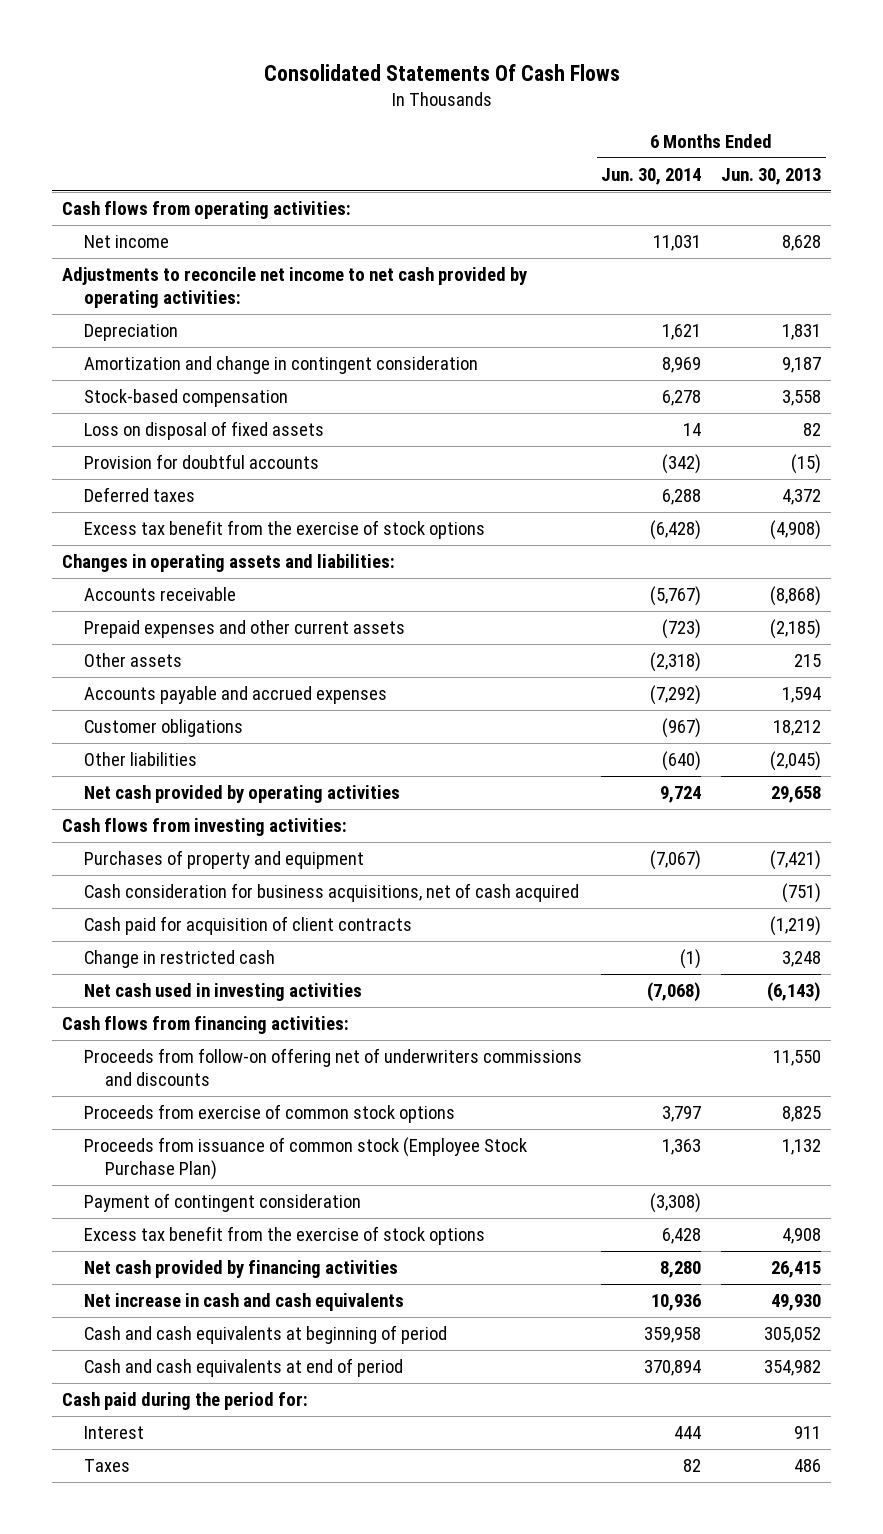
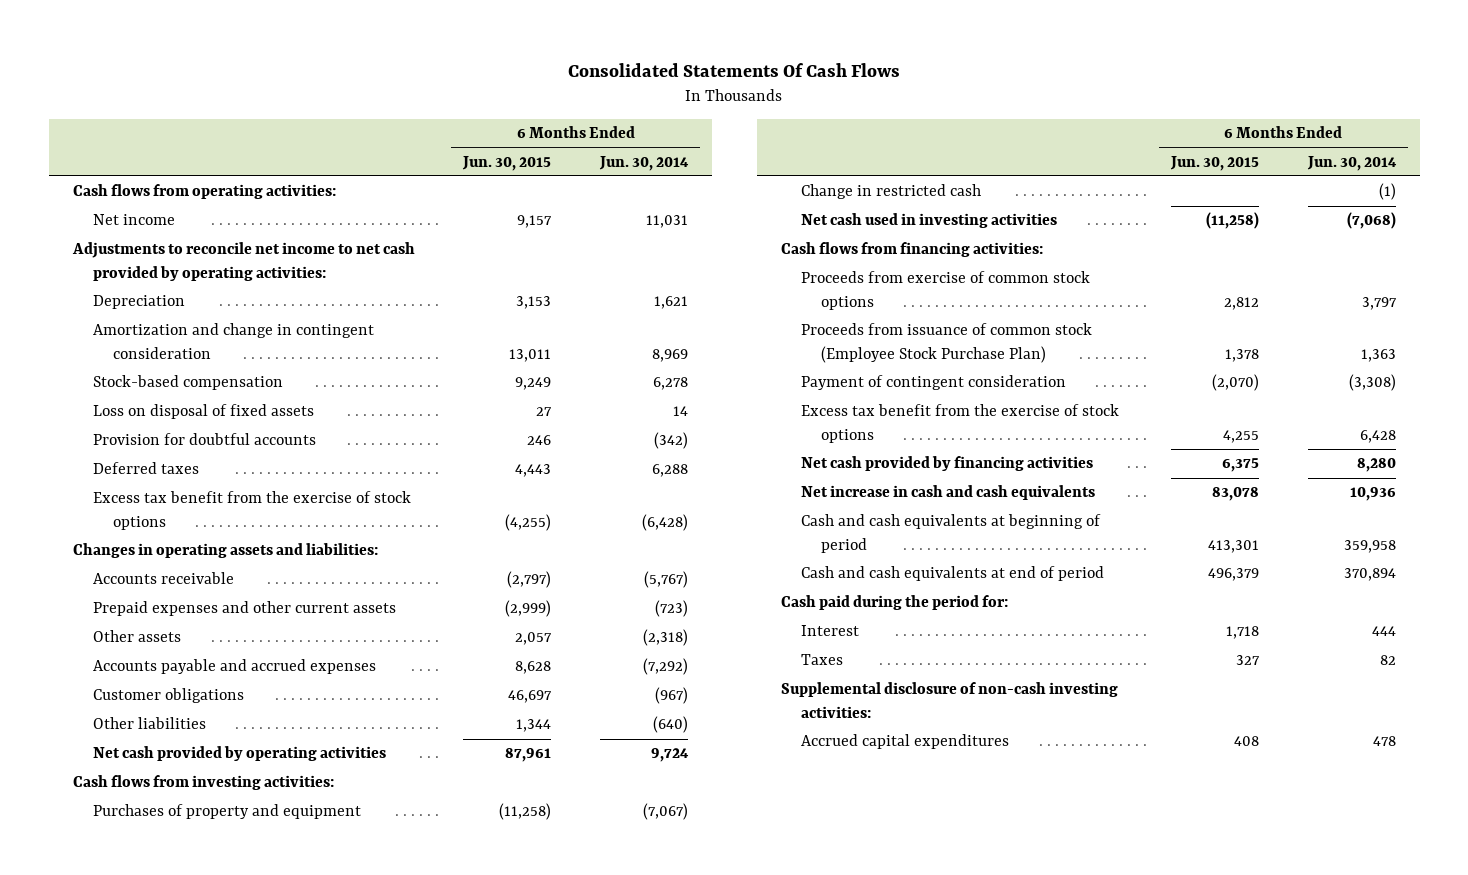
[721,167,822,185] Jun. 30, 2013 -> none
none -> [462,155,552,171] Jun. 30, 2015
[83,883,579,903] Cash consideration for business acquisitions, net of cash acquired -> none
[83,916,412,936] Cash paid for acquisition of client contracts -> none
[83,1048,582,1087] Proceeds from follow-on offering net of underwriters commissions and discounts -> none
none -> [780,682,1118,718] Supplemental disclosure of non-cash investing activities:
none -> [800,734,1009,750] Accrued capital expenditures

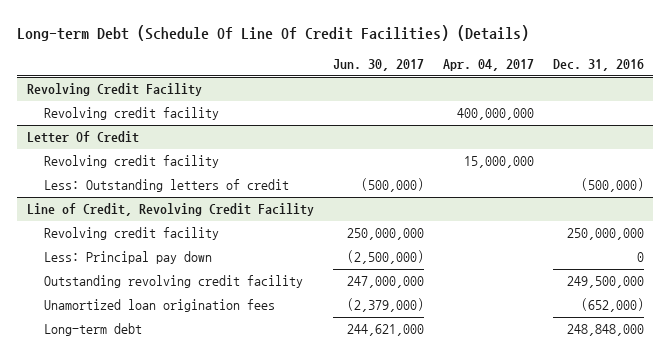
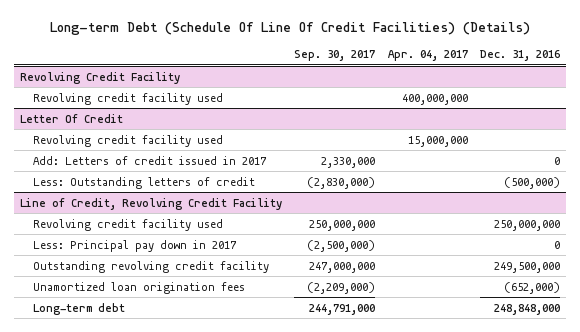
[332,59,424,72] Jun. 30, 2017 -> none
none -> [294,50,376,62] Sep. 30, 2017
[44,107,220,121] Revolving credit facility -> [32,92,223,105] Revolving credit facility used
[44,155,220,169] Revolving credit facility -> [32,134,223,147] Revolving credit facility used
none -> [32,155,267,165] Add: Letters of credit issued in 2017
[44,227,220,241] Revolving credit facility -> [32,218,223,231] Revolving credit facility used
[44,251,213,265] Less: Principal pay down -> [32,239,237,252] Less: Principal pay down in 2017

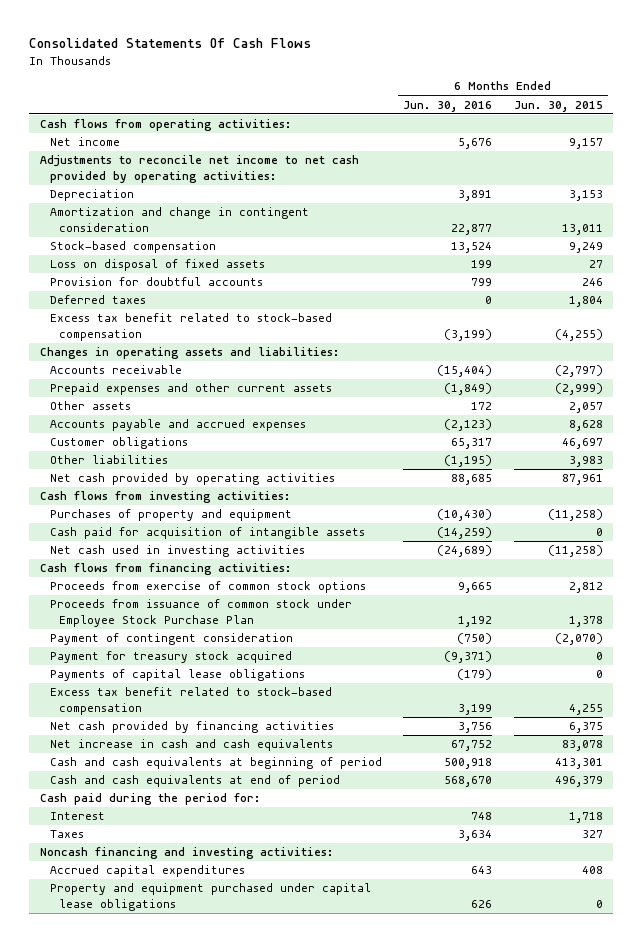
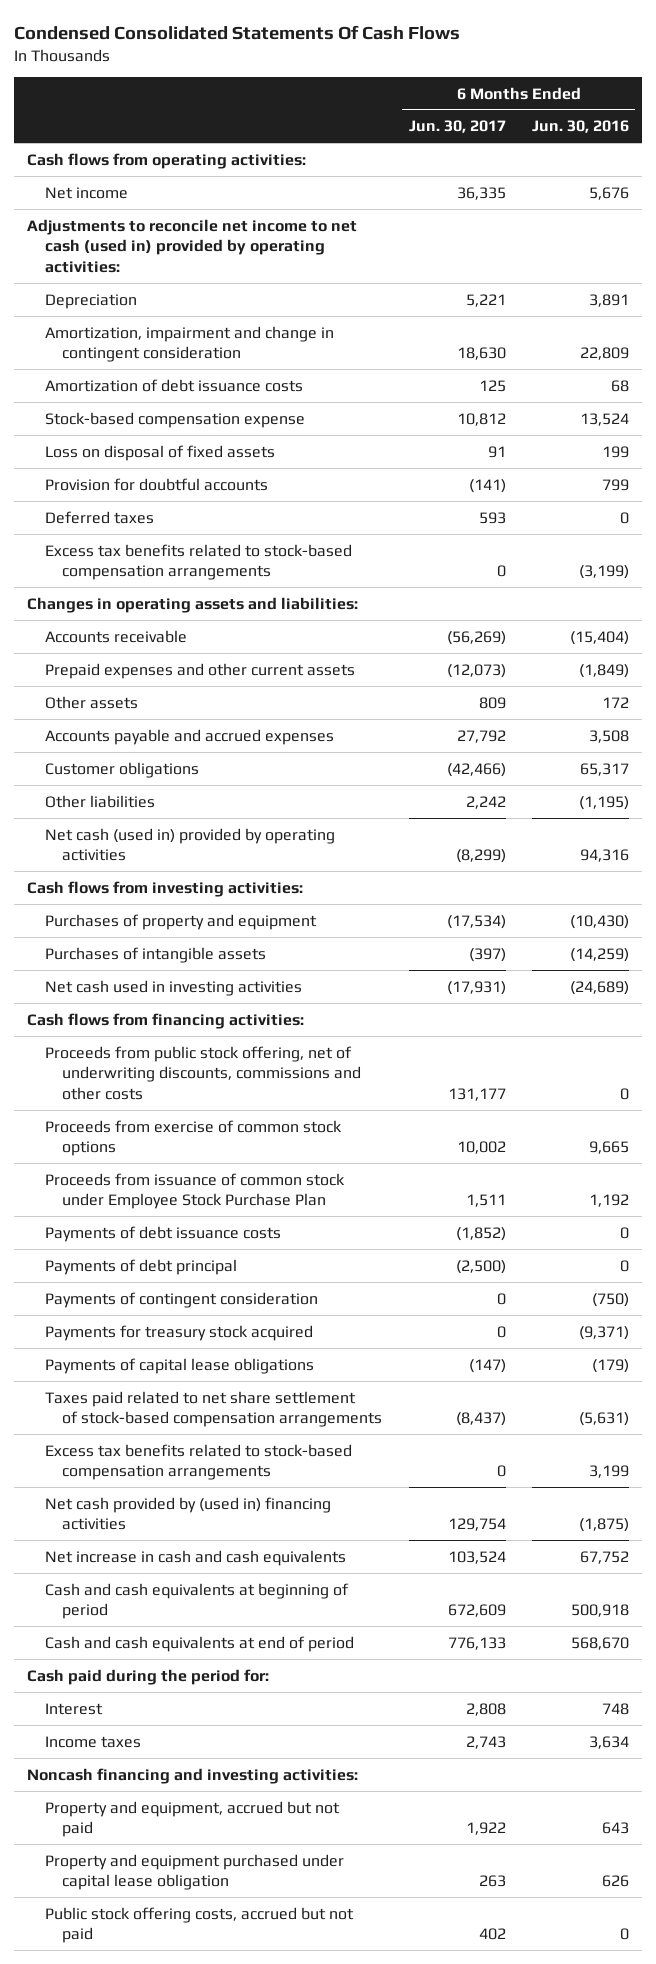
[29,38,312,49] Consolidated Statements Of Cash Flows -> [14,25,461,41] Condensed Consolidated Statements Of Cash Flows
[513,100,603,112] Jun. 30, 2015 -> none
none -> [408,120,506,134] Jun. 30, 2017
[40,155,360,183] Adjustments to reconcile net income to net cash provided by operating activities: -> [27,218,358,273] Adjustments to reconcile net income to net cash (used in) provided by operating activities:
[49,207,309,232] Amortization and change in contingent consideration -> [44,325,334,363] Amortization, impairment and change in contingent consideration
[451,223,493,235] 22,877 -> [579,347,629,361] 22,809
none -> [44,378,303,392] Amortization of debt issuance costs
[49,241,216,254] Stock-based compensation -> [44,411,305,428] Stock-based compensation expense
[49,313,332,341] Excess tax benefit related to stock-based compensation -> [44,543,352,581] Excess tax benefits related to stock-based compensation arrangements
[444,419,493,432] (2,123) -> [588,729,629,743] 3,508
[49,473,335,486] Net cash provided by operating activities -> [44,827,335,862] Net cash (used in) provided by operating activities
[451,474,493,486] 88,685 -> [579,849,629,863] 94,316
[49,527,365,540] Cash paid for acquisition of intangible assets -> [44,946,266,963] Purchases of intangible assets
none -> [44,1045,362,1100] Proceeds from public stock offering, net of underwriting discounts, commissions and other costs
none -> [44,1225,281,1242] Payments of debt issuance costs
none -> [44,1258,237,1275] Payments of debt principal
[49,633,293,646] Payment of contingent consideration -> [44,1291,318,1308] Payments of contingent consideration
[49,651,292,664] Payment for treasury stock acquired -> [44,1324,313,1341] Payments for treasury stock acquired
none -> [44,1390,383,1428] Taxes paid related to net share settlement of stock-based compensation arrangements
[49,687,332,715] Excess tax benefit related to stock-based compensation -> [44,1443,352,1481] Excess tax benefits related to stock-based compensation arrangements
[49,721,334,734] Net cash provided by financing activities -> [44,1496,331,1531] Net cash provided by (used in) financing activities
[458,722,493,734] 3,756 -> [578,1518,629,1533] (1,875)
[49,830,84,839] Taxes -> [44,1735,141,1748] Income taxes
[49,865,245,878] Accrued capital expenditures -> [44,1800,340,1838] Property and equipment, accrued but not paid
[49,883,371,911] Property and equipment purchased under capital lease obligations -> [44,1853,344,1891] Property and equipment purchased under capital lease obligation
none -> [44,1906,354,1944] Public stock offering costs, accrued but not paid

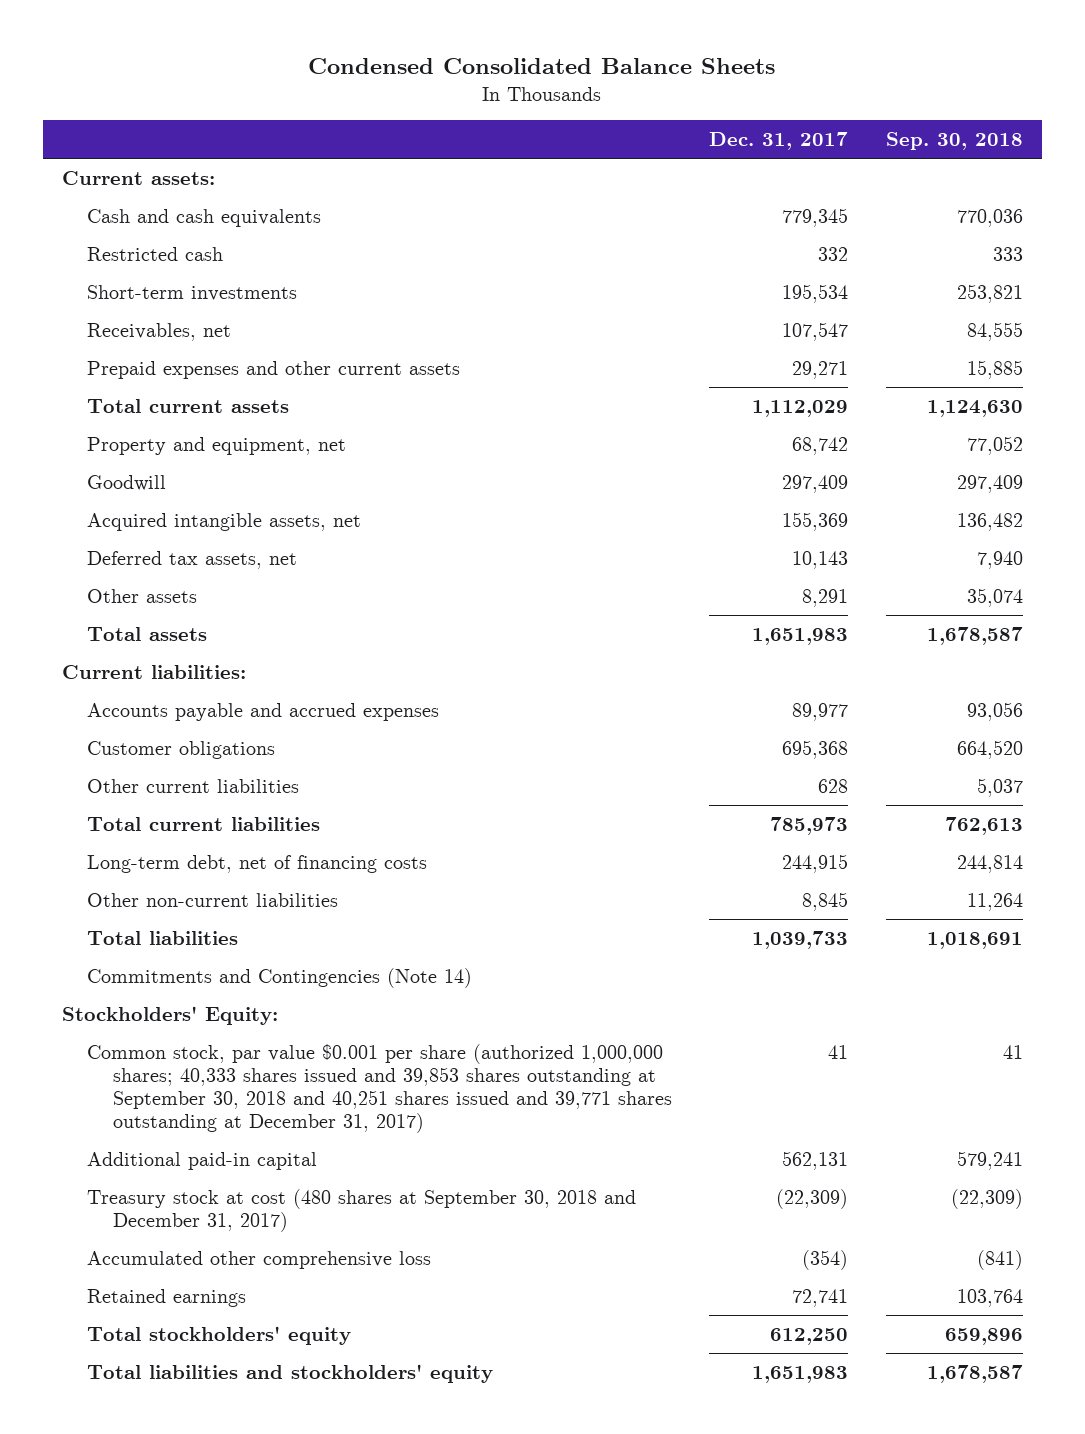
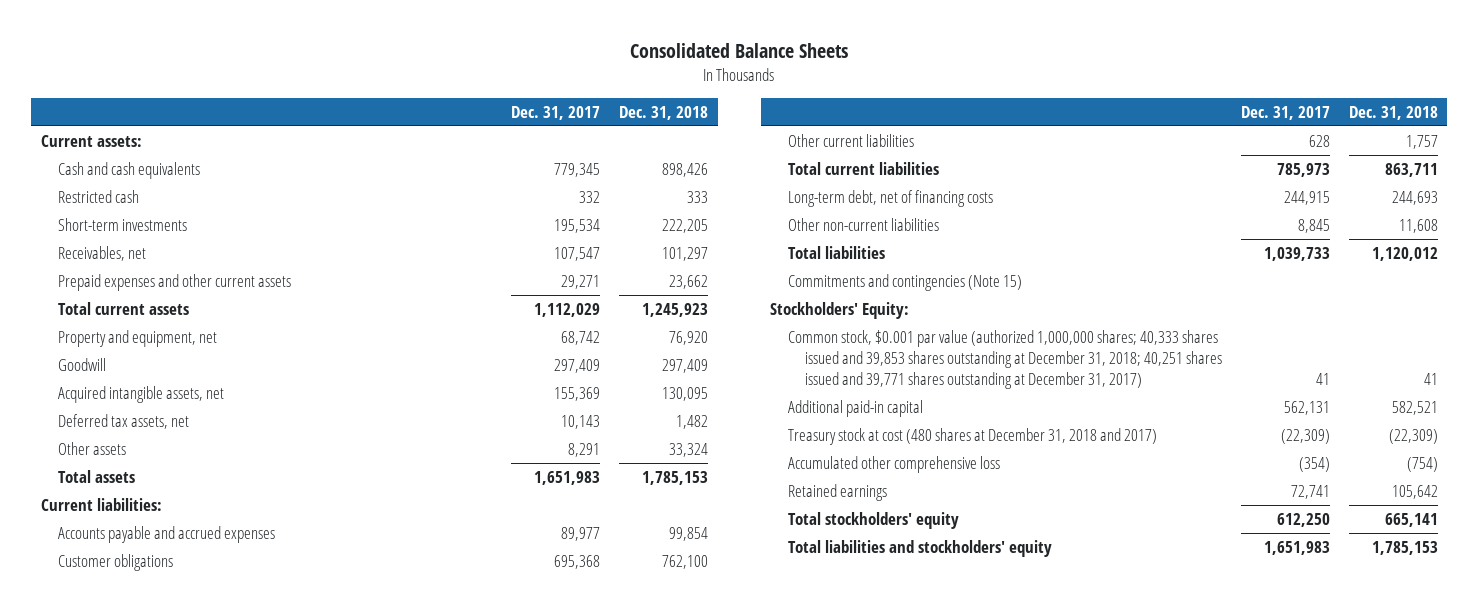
[308,57,776,74] Condensed Consolidated Balance Sheets -> [630,42,849,58] Consolidated Balance Sheets
[885,132,1023,151] Sep. 30, 2018 -> none
none -> [619,105,709,120] Dec. 31, 2018
[87,967,473,988] Commitments and Contingencies (Note 14) -> [787,273,1022,291] Commitments and contingencies (Note 15)
[87,1043,672,1133] Common stock, par value $0.001 per share (authorized 1,000,000 shares; 40,333 shares issued and 39,853 shares outstanding at September 30, 2018 and 40,251 shares issued and 39,771 shares outstanding at December 31, 2017) -> [787,329,1222,389] Common stock, $0.001 par value (authorized 1,000,000 shares; 40,333 shares issued and 39,853 shares outstanding at December 31, 2018; 40,251 shares issued and 39,771 shares outstanding at December 31, 2017)
[87,1188,637,1232] Treasury stock at cost (480 shares at September 30, 2018 and December 31, 2017) -> [787,427,1157,445] Treasury stock at cost (480 shares at December 31, 2018 and 2017)

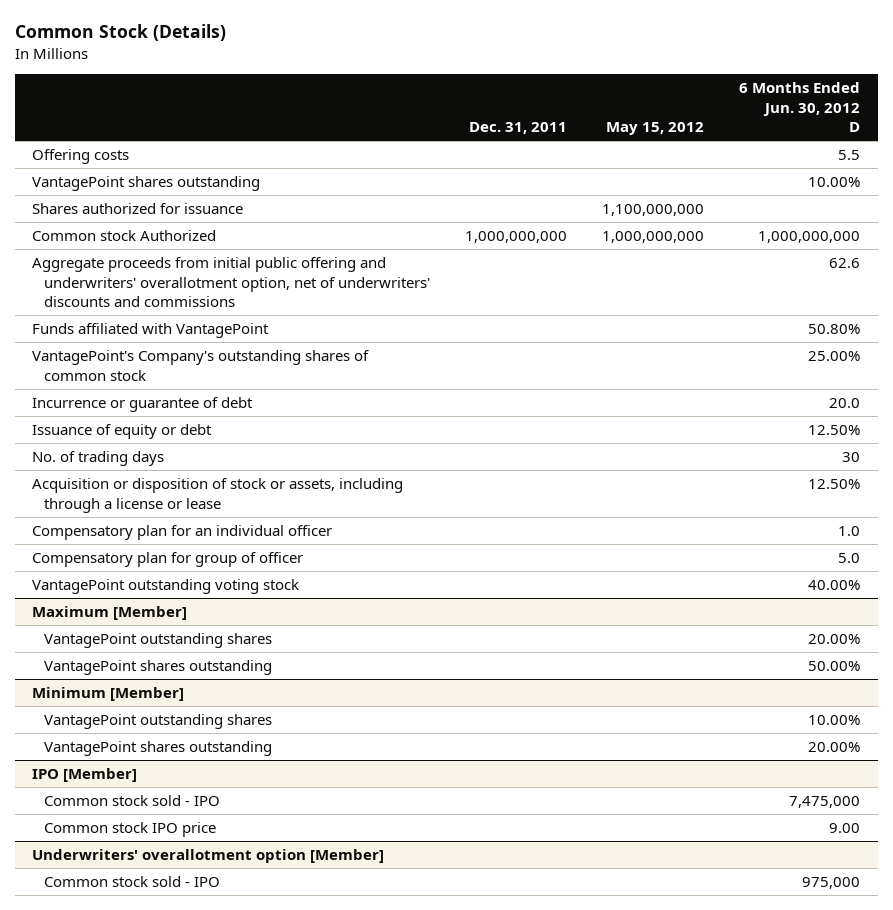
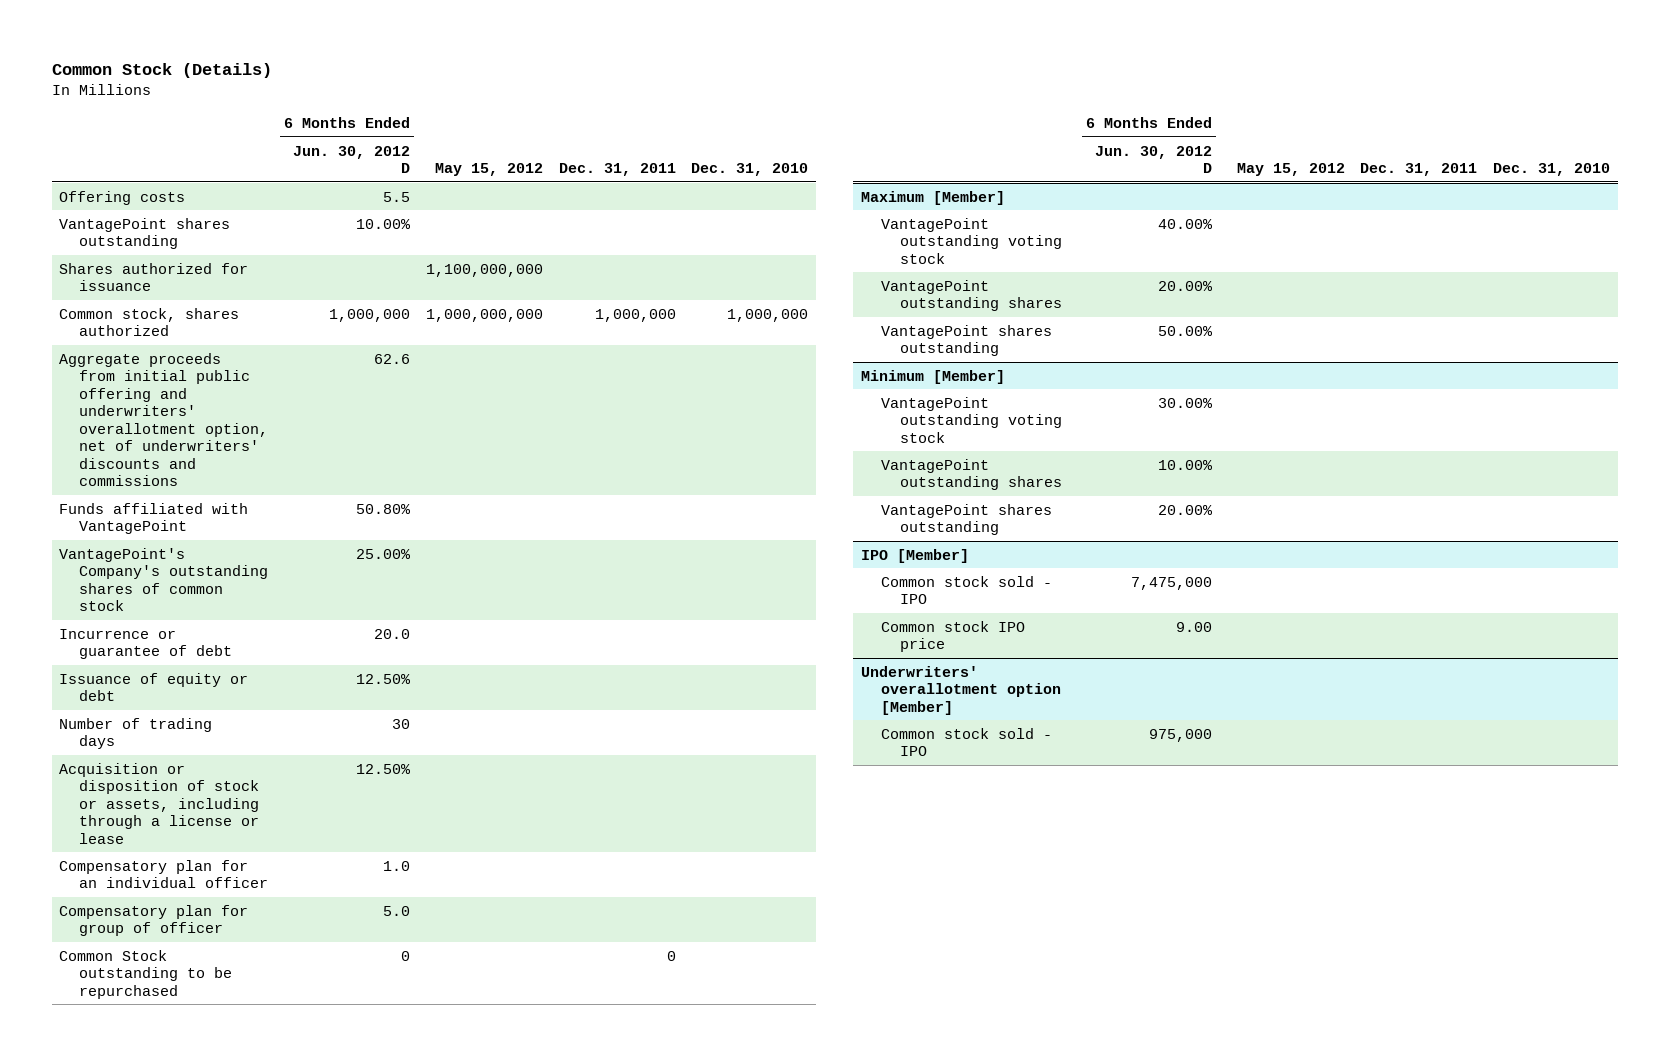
none -> [691,163,809,177] Dec. 31, 2010
[32,230,217,242] Common stock Authorized -> [59,307,240,337] Common stock, shares authorized
[465,231,568,244] 1,000,000,000 -> [594,308,676,322] 1,000,000
[758,231,861,244] 1,000,000,000 -> [328,308,410,322] 1,000,000
[32,451,165,467] No. of trading days -> [59,717,213,750] Number of trading days
[32,579,300,595] VantagePoint outstanding voting stock -> none
none -> [59,949,232,999] Common Stock outstanding to be repurchased
none -> [880,217,1063,264] VantagePoint outstanding voting stock
none -> [880,396,1063,443] VantagePoint outstanding voting stock

